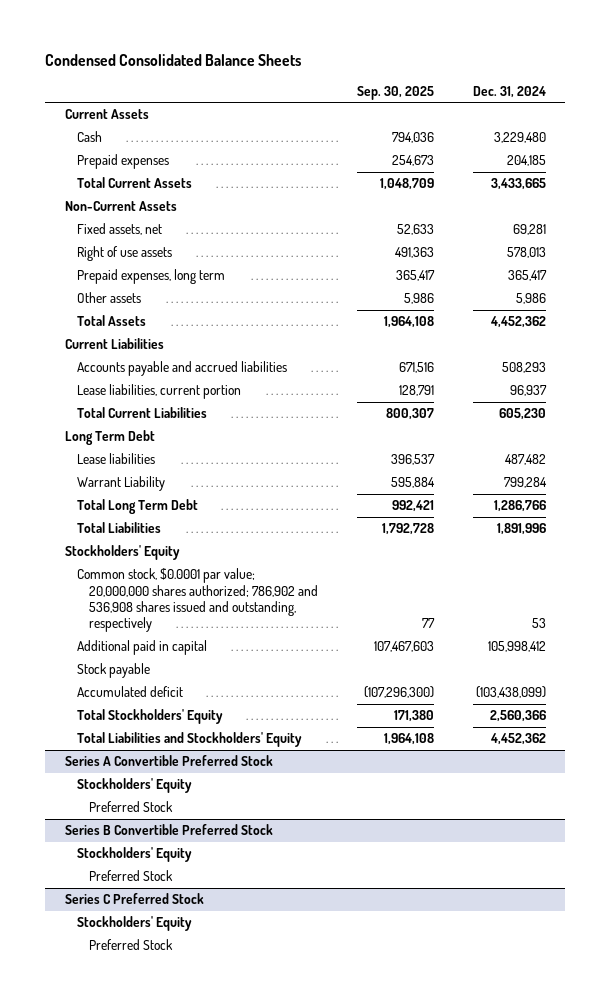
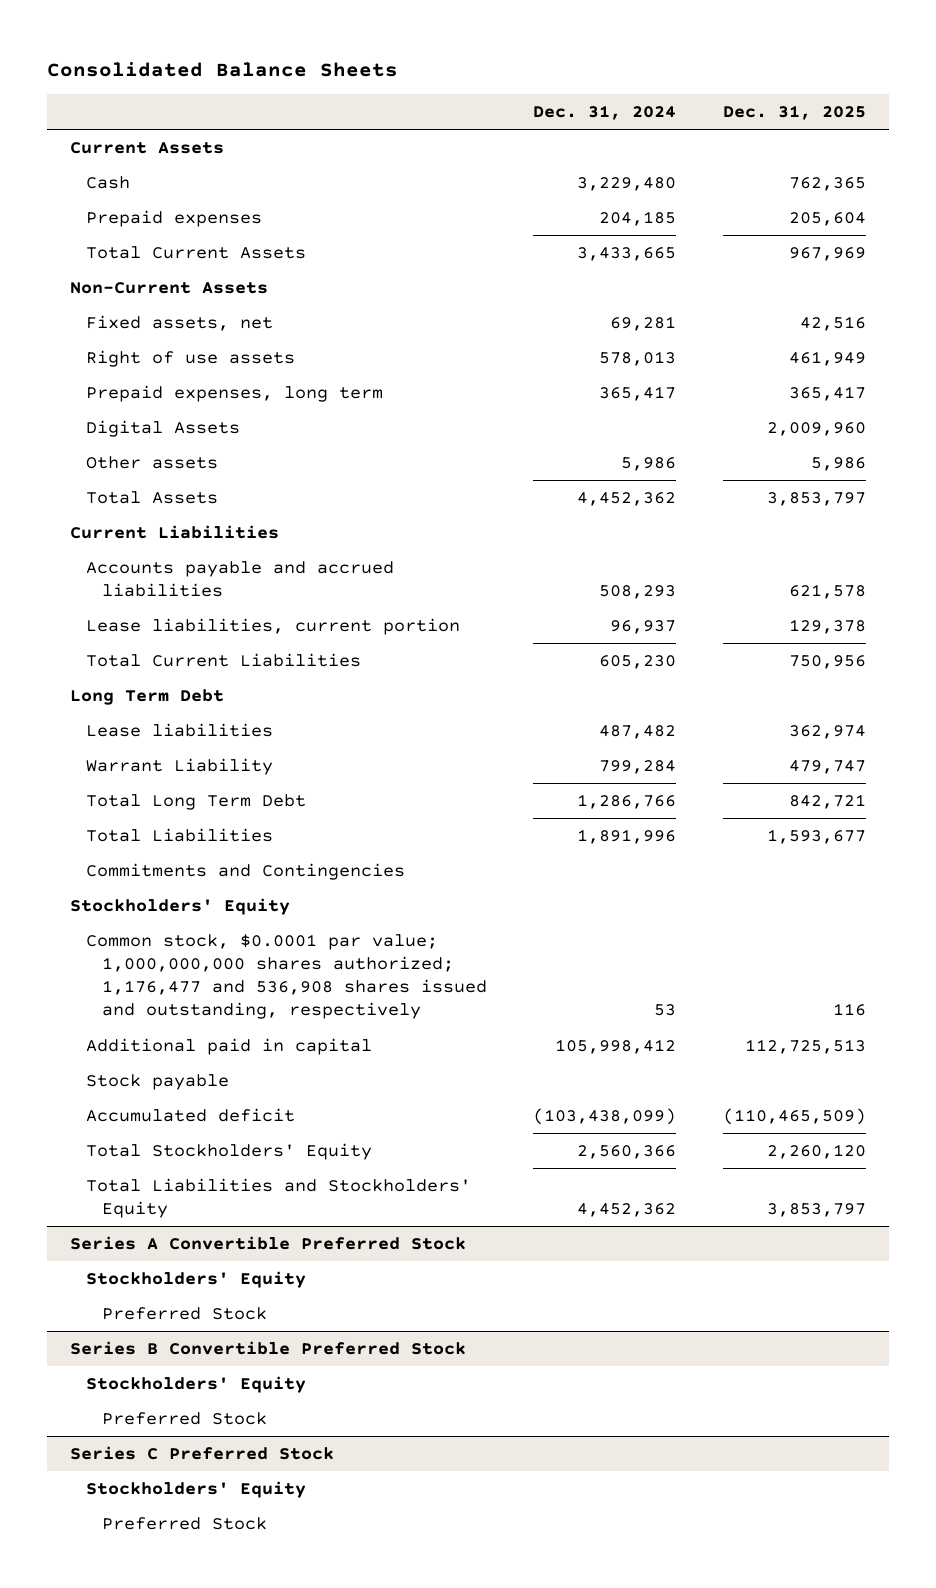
[45,54,302,67] Condensed Consolidated Balance Sheets -> [47,61,399,77] Consolidated Balance Sheets
[357,85,435,100] Sep. 30, 2025 -> none
none -> [722,105,866,121] Dec. 31, 2025
none -> [86,420,241,438] Digital Assets
none -> [86,863,406,881] Commitments and Contingencies
[77,568,319,633] Common stock, $0.0001 par value; 20,000,000 shares authorized; 786,902 and 536,908 shares issued and outstanding, respectively -> [86,934,487,1020] Common stock, $0.0001 par value; 1,000,000,000 shares authorized; 1,176,477 and 536,908 shares issued and outstanding, respectively

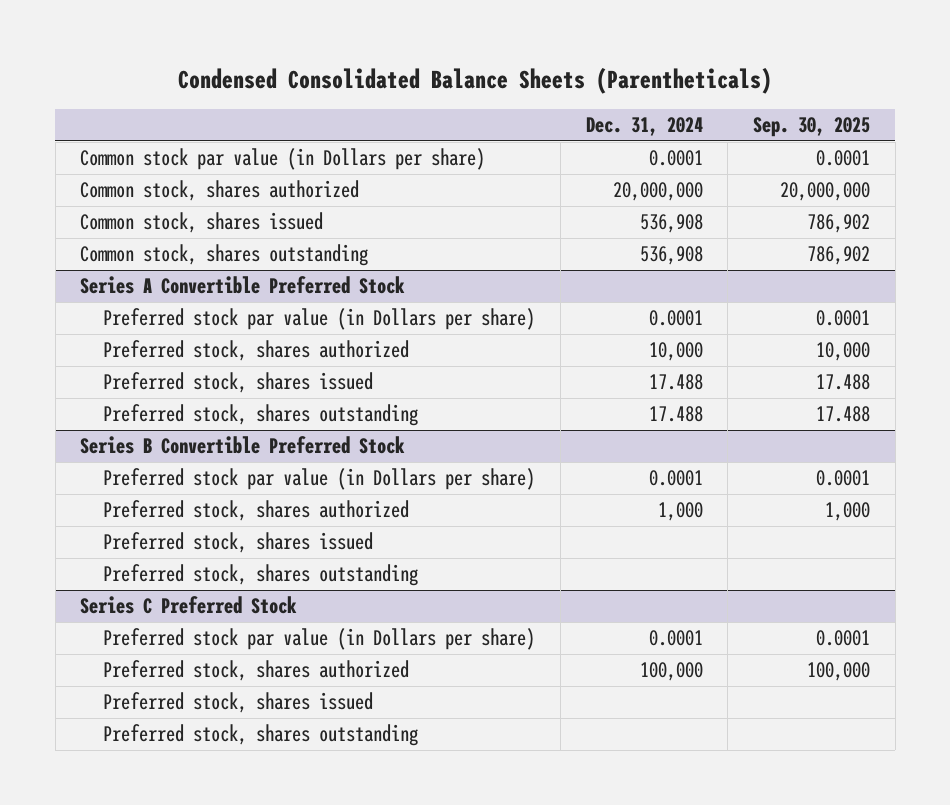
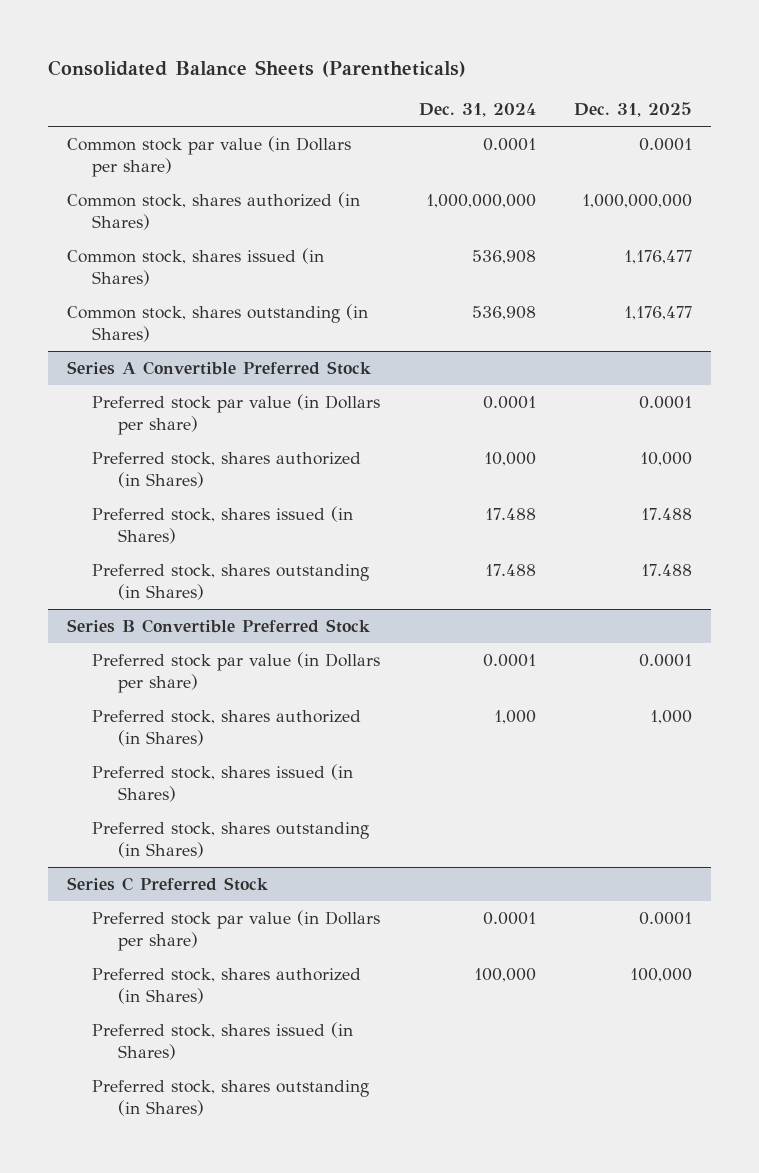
[178,66,773,94] Condensed Consolidated Balance Sheets (Parentheticals) -> [47,59,466,77] Consolidated Balance Sheets (Parentheticals)
[752,117,870,138] Sep. 30, 2025 -> none
none -> [573,102,692,118] Dec. 31, 2025
[80,180,360,202] Common stock, shares authorized -> [66,192,360,230] Common stock, shares authorized (in Shares)
[612,182,703,202] 20,000,000 -> [425,194,536,209] 1,000,000,000
[80,212,324,234] Common stock, shares issued -> [66,248,324,286] Common stock, shares issued (in Shares)
[80,244,369,267] Common stock, shares outstanding -> [66,304,368,342] Common stock, shares outstanding (in Shares)
[103,340,410,362] Preferred stock, shares authorized -> [92,452,362,488] Preferred stock, shares authorized (in Shares)
[103,372,374,394] Preferred stock, shares issued -> [92,506,354,544] Preferred stock, shares issued (in Shares)
[103,404,419,427] Preferred stock, shares outstanding -> [92,564,370,600] Preferred stock, shares outstanding (in Shares)
[103,500,410,522] Preferred stock, shares authorized -> [92,710,362,746] Preferred stock, shares authorized (in Shares)
[103,532,374,554] Preferred stock, shares issued -> [92,764,354,802] Preferred stock, shares issued (in Shares)
[103,564,419,587] Preferred stock, shares outstanding -> [92,822,370,858] Preferred stock, shares outstanding (in Shares)
[103,660,410,682] Preferred stock, shares authorized -> [92,968,362,1004] Preferred stock, shares authorized (in Shares)
[103,692,374,714] Preferred stock, shares issued -> [92,1022,354,1060] Preferred stock, shares issued (in Shares)
[103,724,419,747] Preferred stock, shares outstanding -> [92,1080,370,1116] Preferred stock, shares outstanding (in Shares)

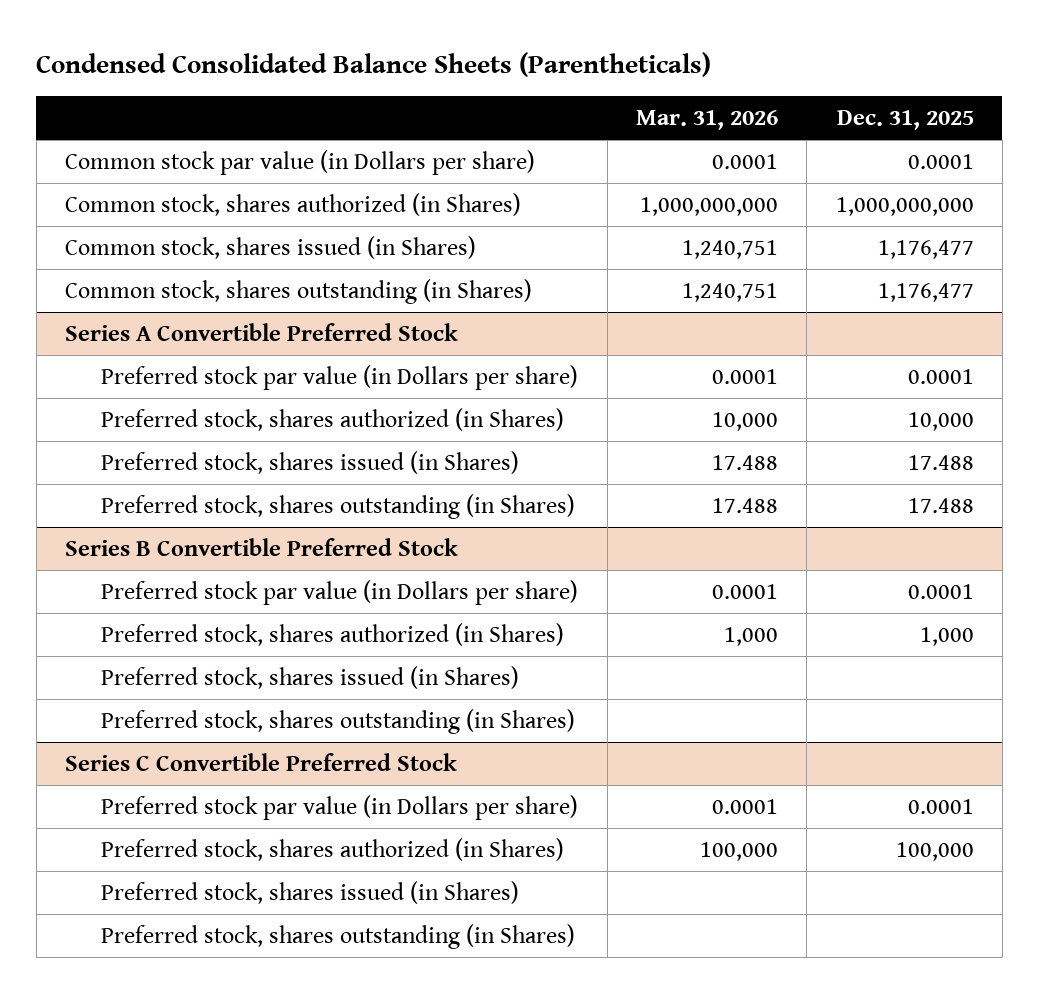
[47,59,466,77] Consolidated Balance Sheets (Parentheticals) -> [36,51,712,77] Condensed Consolidated Balance Sheets (Parentheticals)
[418,103,536,118] Dec. 31, 2024 -> none
none -> [635,109,778,130] Mar. 31, 2026
[66,877,268,892] Series C Preferred Stock -> [65,752,458,771] Series C Convertible Preferred Stock

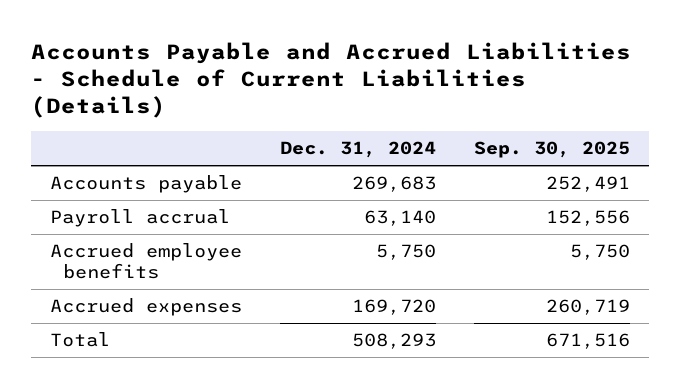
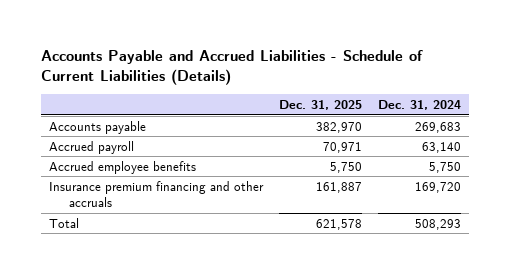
[473,141,630,159] Sep. 30, 2025 -> none
none -> [278,100,362,111] Dec. 31, 2025
[50,209,231,228] Payroll accrual -> [48,140,134,154] Accrued payroll
[50,298,243,317] Accrued expenses -> [48,180,264,208] Insurance premium financing and other accruals

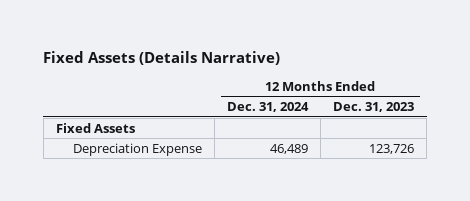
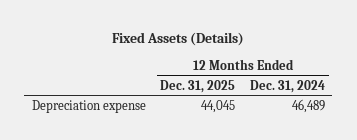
[43,51,281,66] Fixed Assets (Details Narrative) -> [112,32,245,47] Fixed Assets (Details)
[332,102,414,113] Dec. 31, 2023 -> none
none -> [160,79,236,93] Dec. 31, 2025
[55,122,135,133] Fixed Assets -> none
[72,142,202,156] Depreciation Expense -> [31,100,146,114] Depreciation expense

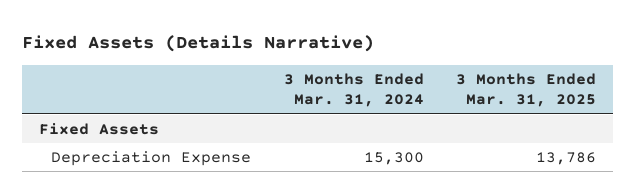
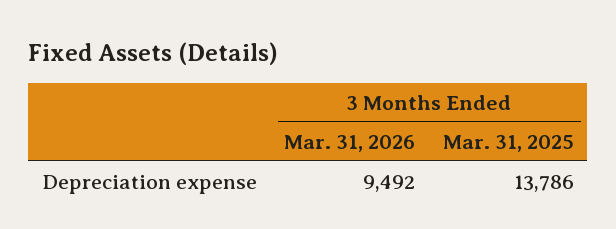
[22,34,375,52] Fixed Assets (Details Narrative) -> [28,42,279,66] Fixed Assets (Details)
[283,72,424,108] 3 Months Ended Mar. 31, 2024 -> none
none -> [284,134,416,152] Mar. 31, 2026
[38,123,159,136] Fixed Assets -> none
[51,151,252,167] Depreciation Expense -> [42,174,258,194] Depreciation expense

